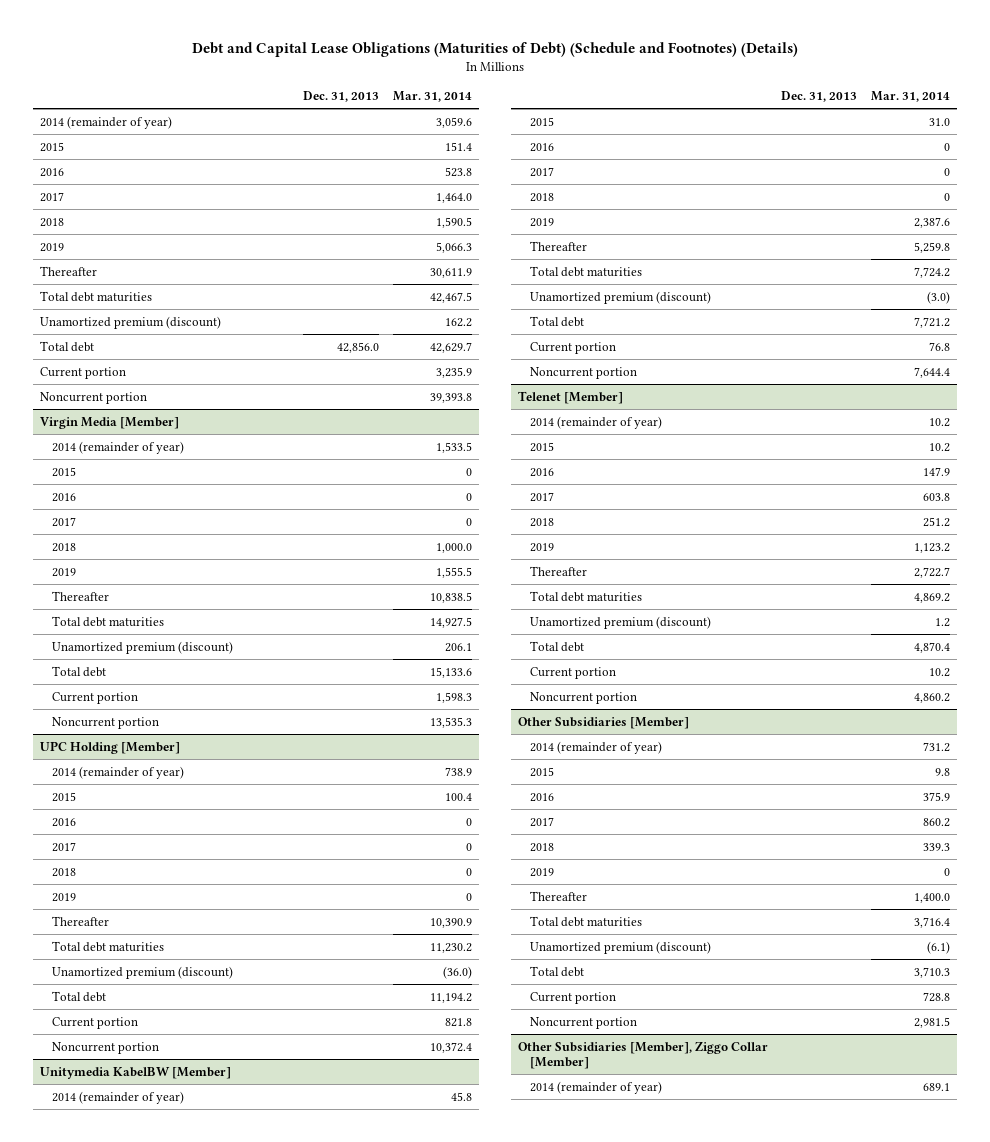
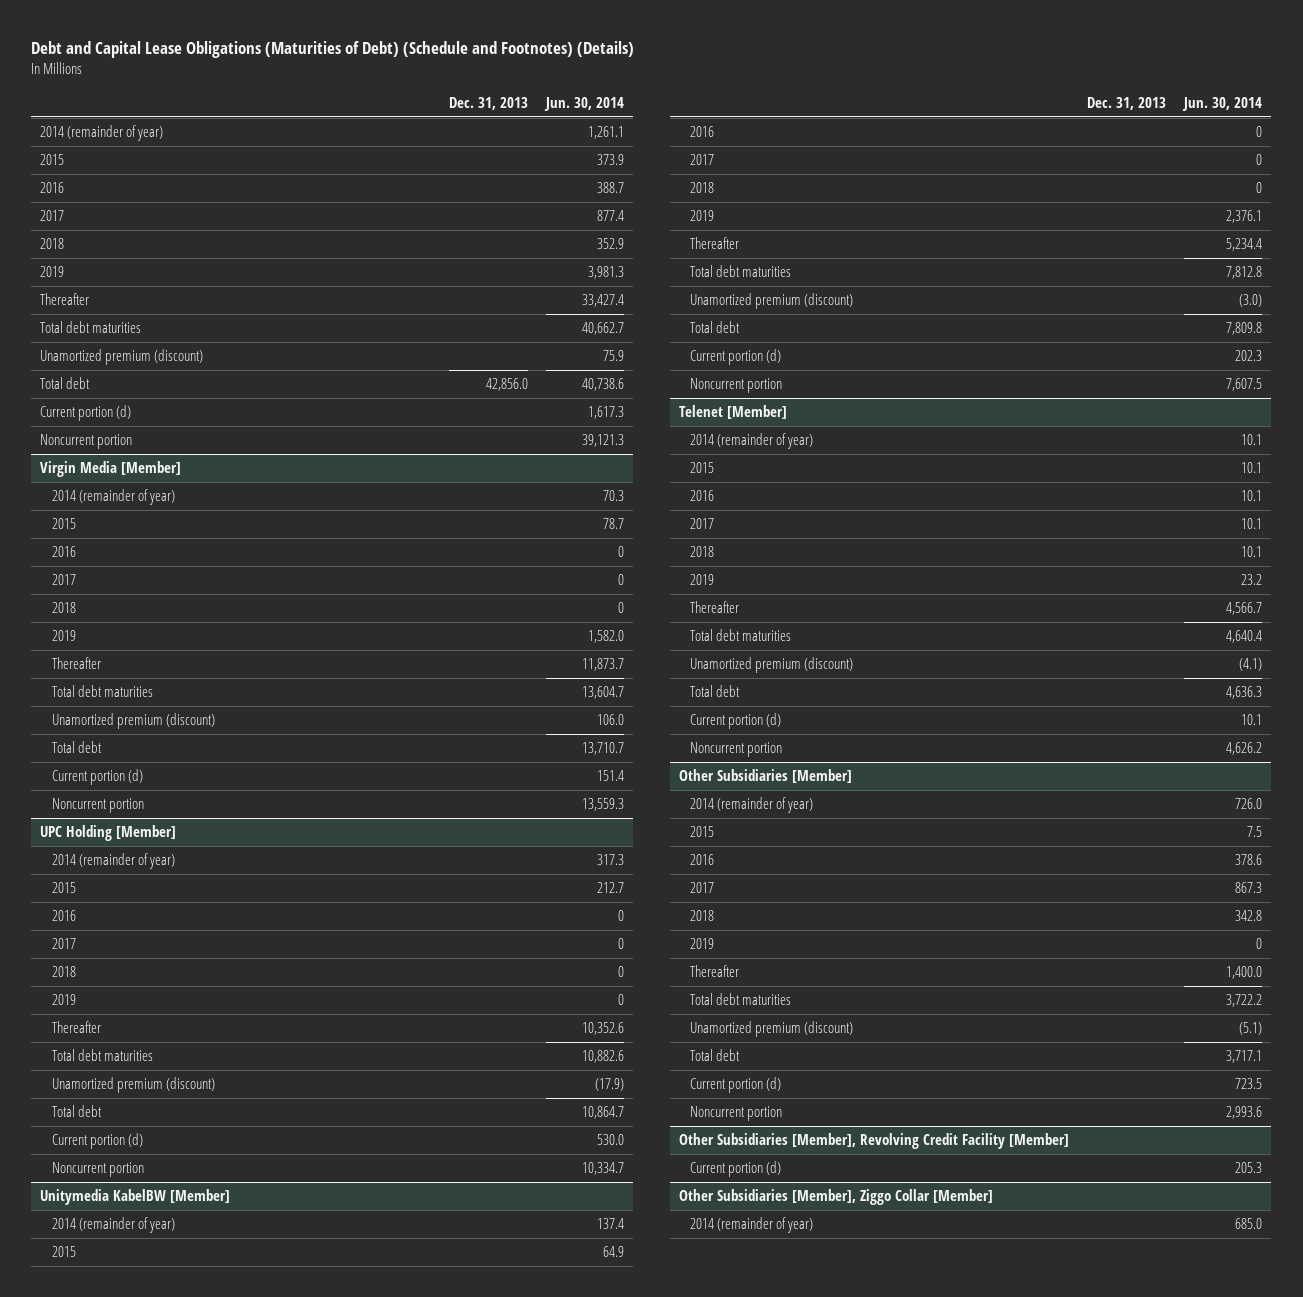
[392,91,472,103] Mar. 31, 2014 -> none
none -> [543,97,624,112] Jun. 30, 2014
[39,366,126,379] Current portion -> [40,405,132,422] Current portion (d)
[52,691,139,704] Current portion -> [51,769,143,786] Current portion (d)
[52,1016,139,1029] Current portion -> [51,1133,143,1150] Current portion (d)
[530,341,617,354] Current portion -> [689,349,781,366] Current portion (d)
[530,666,617,679] Current portion -> [689,713,781,730] Current portion (d)
[530,991,617,1004] Current portion -> [689,1077,781,1094] Current portion (d)
none -> [678,1133,1069,1150] Other Subsidiaries [Member], Revolving Credit Facility [Member]
none -> [689,1161,781,1178] Current portion (d)

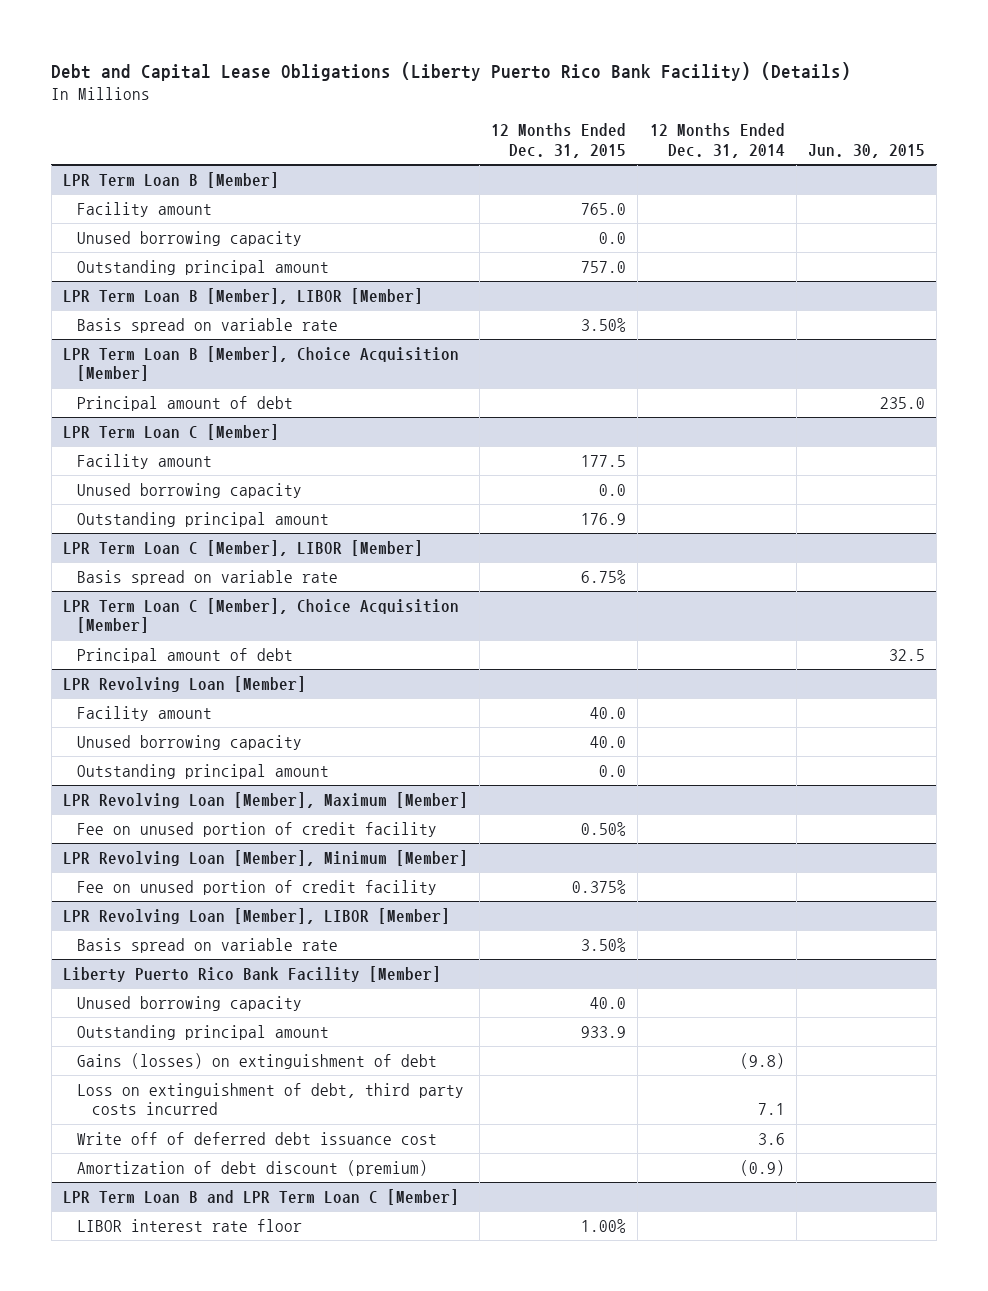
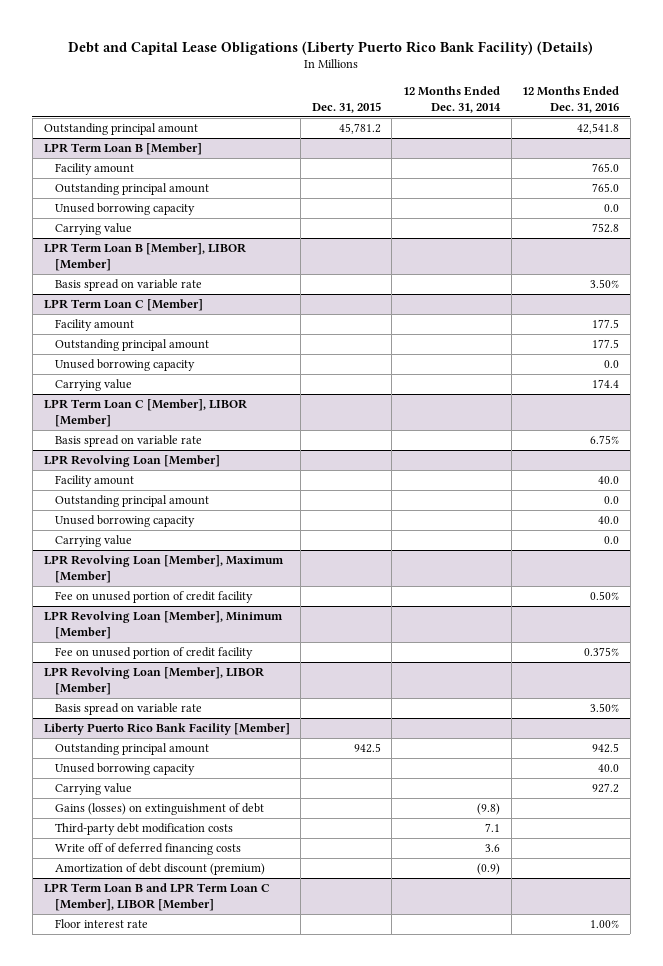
[491,123,627,158] 12 Months Ended Dec. 31, 2015 -> none
[807,143,925,158] Jun. 30, 2015 -> none
none -> [311,101,381,113] Dec. 31, 2015
none -> [522,85,620,113] 12 Months Ended Dec. 31, 2016
none -> [43,123,198,136] Outstanding principal amount
[77,230,303,246] Unused borrowing capacity -> [55,203,196,216] Unused borrowing capacity
none -> [55,223,133,236] Carrying value
[62,345,459,382] LPR Term Loan B [Member], Choice Acquisition [Member] -> none
[77,395,294,411] Principal amount of debt -> none
[77,482,303,498] Unused borrowing capacity -> [55,359,196,372] Unused borrowing capacity
none -> [55,379,133,392] Carrying value
[62,597,459,634] LPR Term Loan C [Member], Choice Acquisition [Member] -> none
[77,647,294,663] Principal amount of debt -> none
[77,734,303,750] Unused borrowing capacity -> [55,515,196,528] Unused borrowing capacity
none -> [55,535,133,548] Carrying value
[77,995,303,1011] Unused borrowing capacity -> [55,763,196,776] Unused borrowing capacity
none -> [55,783,133,796] Carrying value
[77,1082,465,1116] Loss on extinguishment of debt, third party costs incurred -> none
none -> [55,823,234,836] Third-party debt modification costs
[77,1131,438,1145] Write off of deferred debt issuance cost -> [55,843,242,856] Write off of deferred financing costs
[62,1188,459,1205] LPR Term Loan B and LPR Term Loan C [Member] -> [43,883,270,911] LPR Term Loan B and LPR Term Loan C [Member], LIBOR [Member]
[77,1218,303,1232] LIBOR interest rate floor -> [55,919,149,929] Floor interest rate

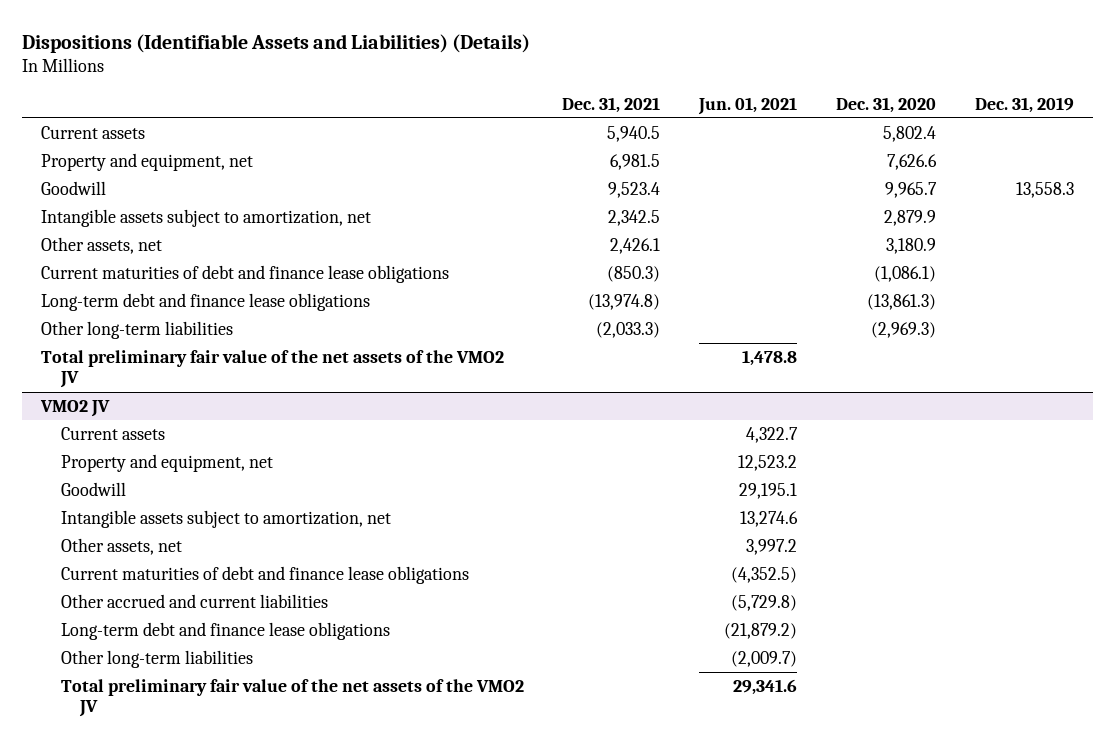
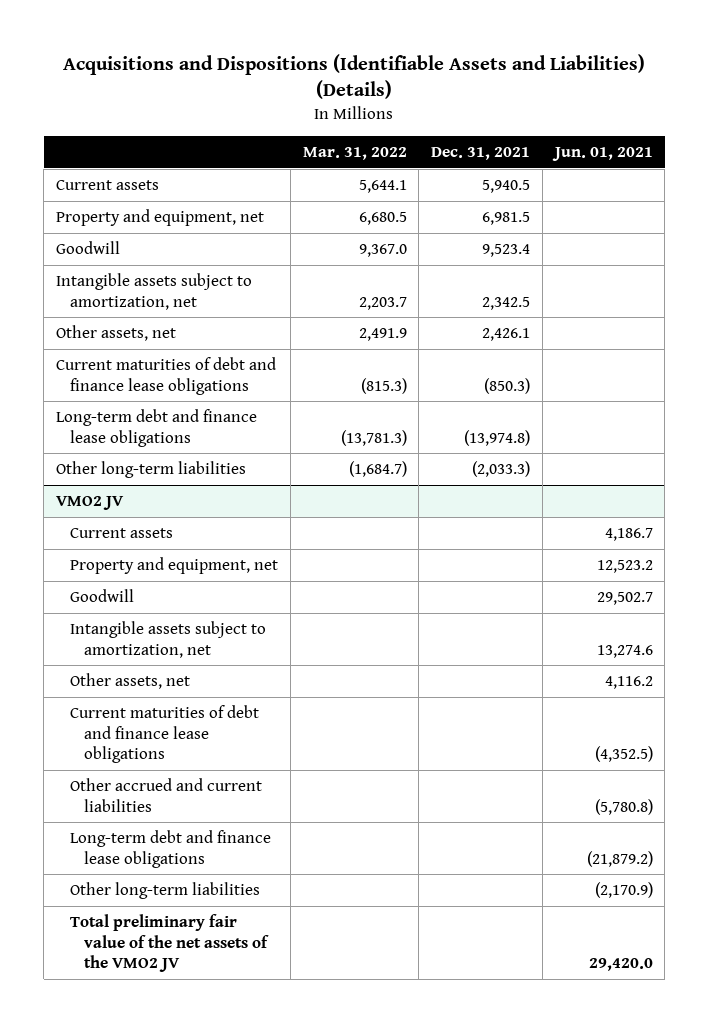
[21,33,530,53] Dispositions (Identifiable Assets and Liabilities) (Details) -> [63,53,646,100] Acquisitions and Dispositions (Identifiable Assets and Liabilities) (Details)
[835,96,936,113] Dec. 31, 2020 -> none
[974,96,1074,113] Dec. 31, 2019 -> none
none -> [302,147,407,161] Mar. 31, 2022
[41,350,505,389] Total preliminary fair value of the net assets of the VMO2 JV -> none
[746,427,799,444] 4,322.7 -> [604,528,653,542] 4,186.7
[739,483,798,500] 29,195.1 -> [596,592,653,606] 29,502.7
[746,539,798,556] 3,997.2 -> [604,676,653,690] 4,116.2
[731,595,798,612] (5,729.8) -> [594,798,653,815] (5,780.8)
[731,651,798,668] (2,009.7) -> [594,882,653,899] (2,170.9)
[733,679,798,696] 29,341.6 -> [588,958,653,972] 29,420.0

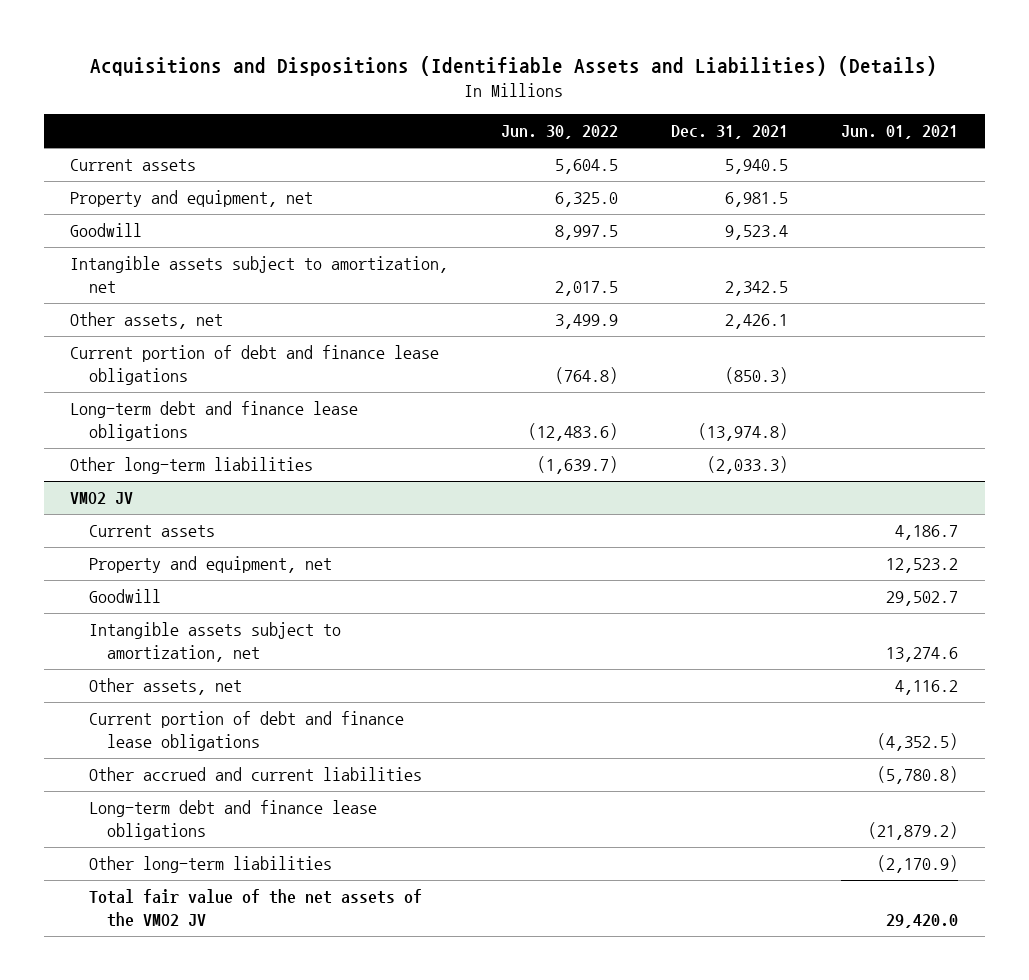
[302,147,407,161] Mar. 31, 2022 -> none
none -> [501,125,619,140] Jun. 30, 2022
[55,357,276,395] Current maturities of debt and finance lease obligations -> [70,345,440,386] Current portion of debt and finance lease obligations
[69,705,259,764] Current maturities of debt and finance lease obligations -> [88,711,404,752] Current portion of debt and finance lease obligations
[69,914,270,973] Total preliminary fair value of the net assets of the VMO2 JV -> [88,889,422,928] Total fair value of the net assets of the VMO2 JV

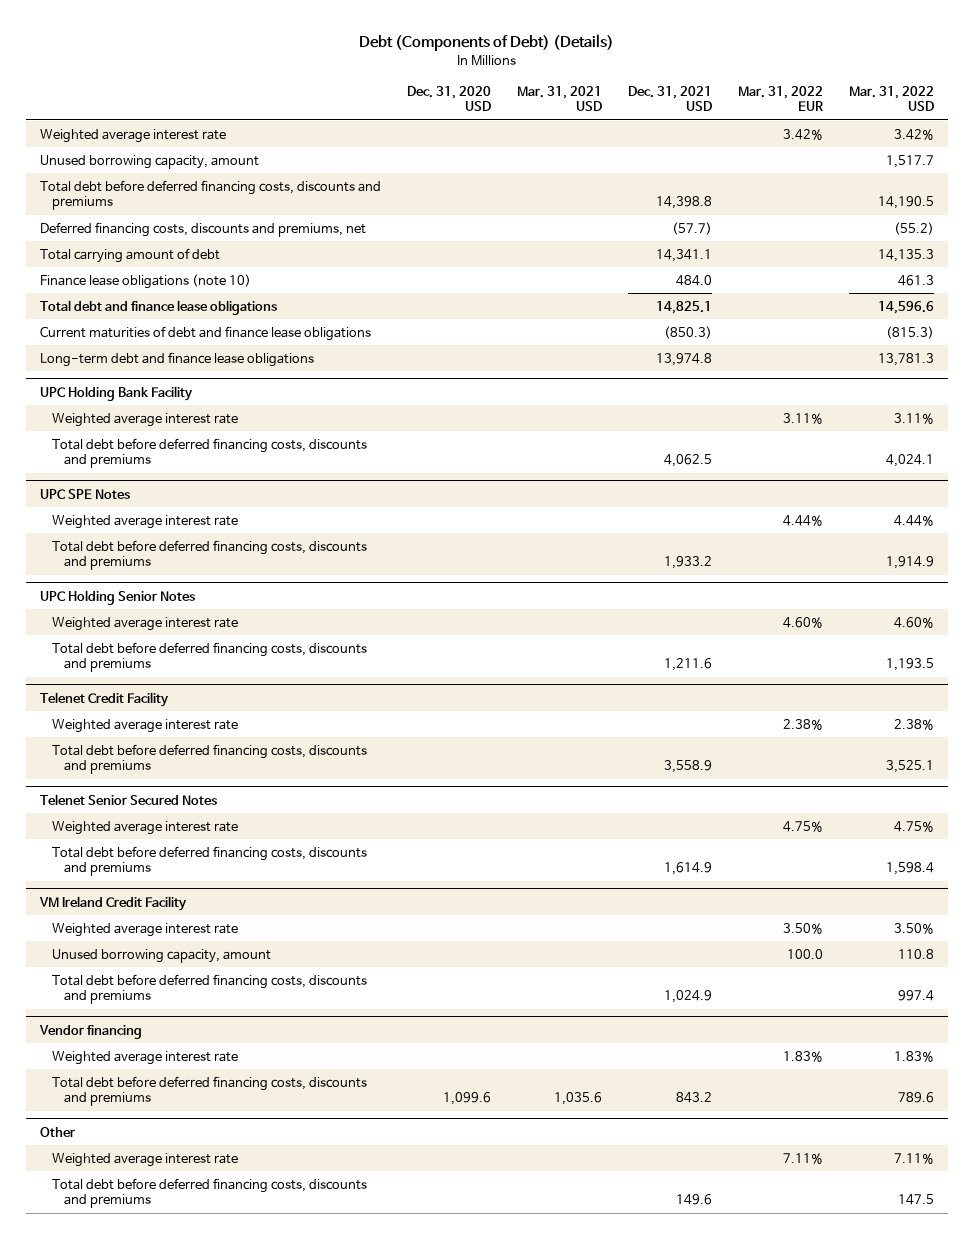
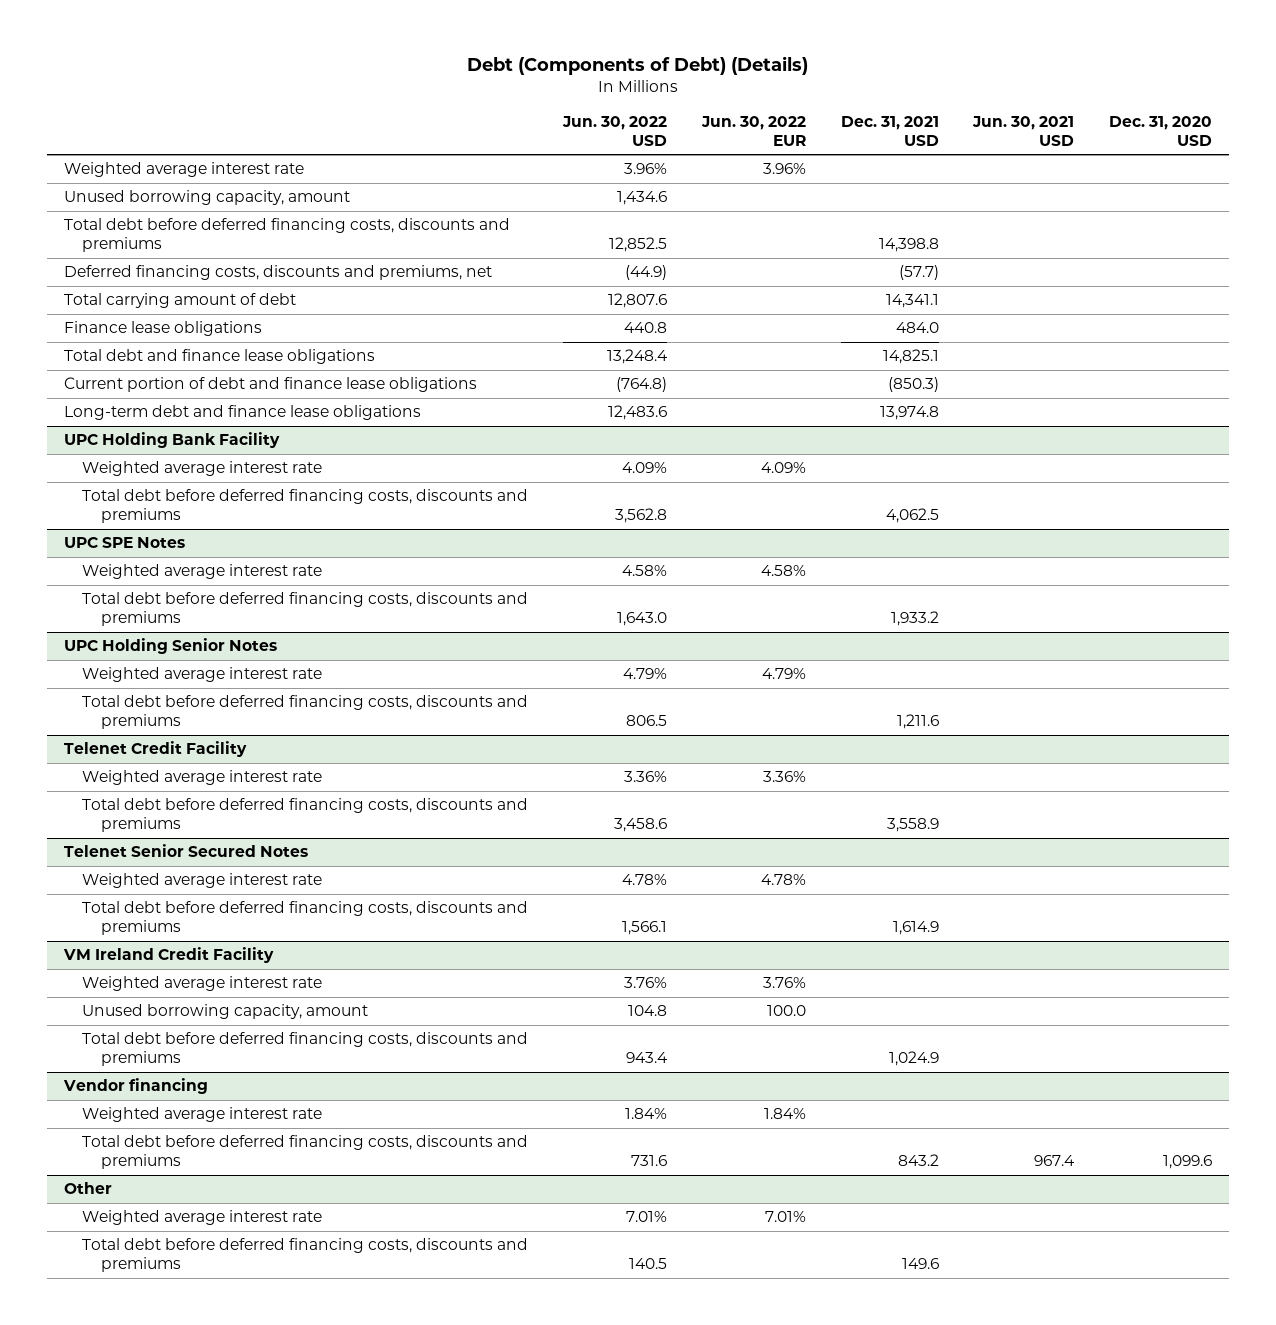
[516,85,602,112] Mar. 31, 2021 USD -> none
[738,85,824,112] Mar. 31, 2022 EUR -> none
[849,85,935,112] Mar. 31, 2022 USD -> none
none -> [562,115,668,146] Jun. 30, 2022 USD
none -> [700,115,806,146] Jun. 30, 2022 EUR
none -> [972,115,1075,146] Jun. 30, 2021 USD
[39,273,251,289] Finance lease obligations (note 10) -> [64,321,263,337] Finance lease obligations
[39,325,371,341] Current maturities of debt and finance lease obligations -> [64,377,478,393] Current portion of debt and finance lease obligations

